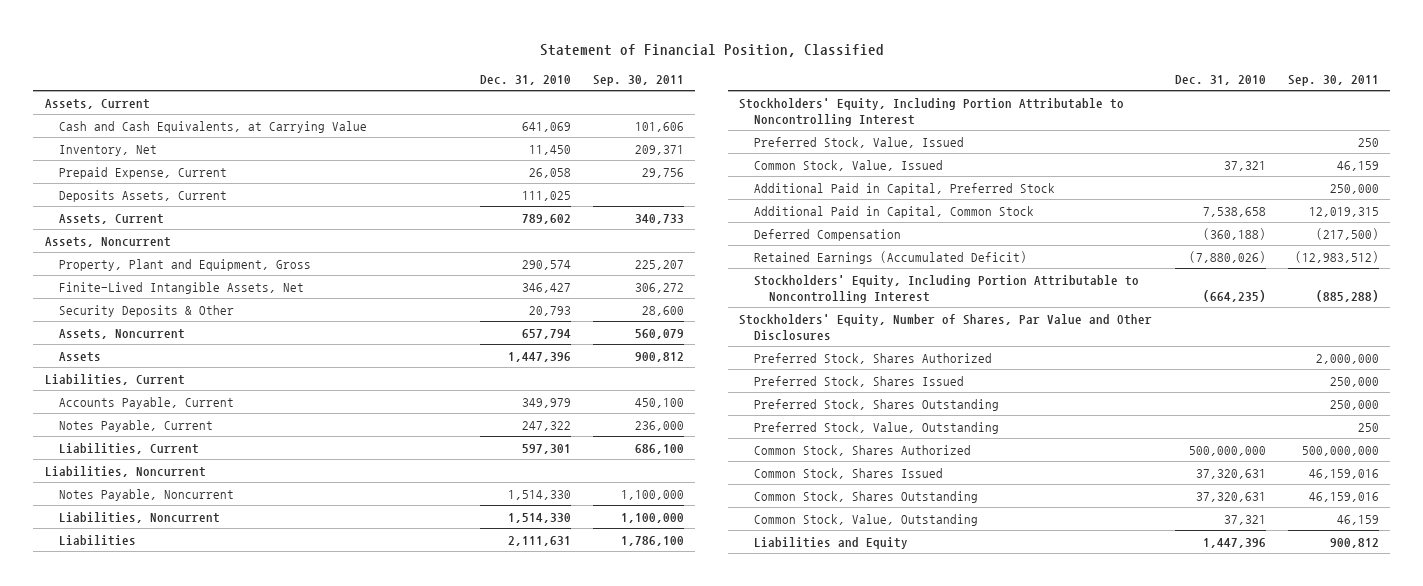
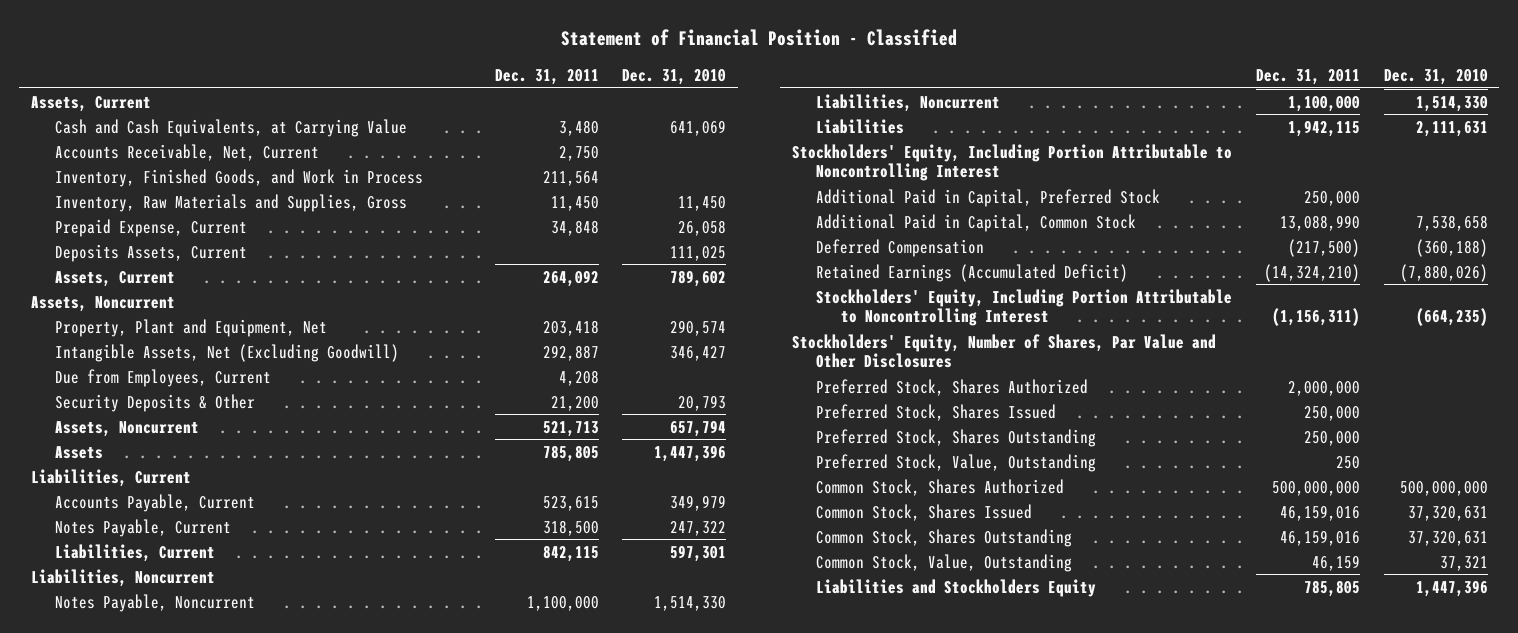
[539,43,884,57] Statement of Financial Position, Classified -> [561,29,958,47] Statement of Financial Position - Classified
[593,74,685,86] Sep. 30, 2011 -> none
none -> [494,68,599,85] Dec. 31, 2011
none -> [55,143,320,161] Accounts Receivable, Net, Current
none -> [55,168,424,187] Inventory, Finished Goods, and Work in Process
[59,144,158,156] Inventory, Net -> [55,193,408,212] Inventory, Raw Materials and Supplies, Gross
[59,258,312,271] Property, Plant and Equipment, Gross -> [55,318,328,337] Property, Plant and Equipment, Net
[59,281,305,294] Finite-Lived Intangible Assets, Net -> [55,343,400,362] Intangible Assets, Net (Excluding Goodwill)
none -> [55,368,272,387] Due from Employees, Current
[753,136,964,148] Preferred Stock, Value, Issued -> none
[753,159,943,171] Common Stock, Value, Issued -> none
[753,536,908,549] Liabilities and Equity -> [816,578,1097,597] Liabilities and Stockholders Equity

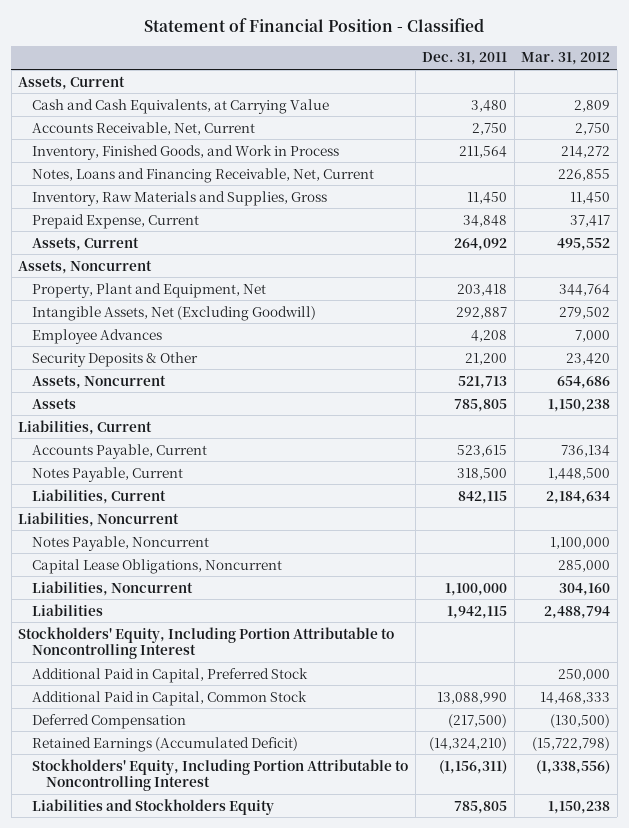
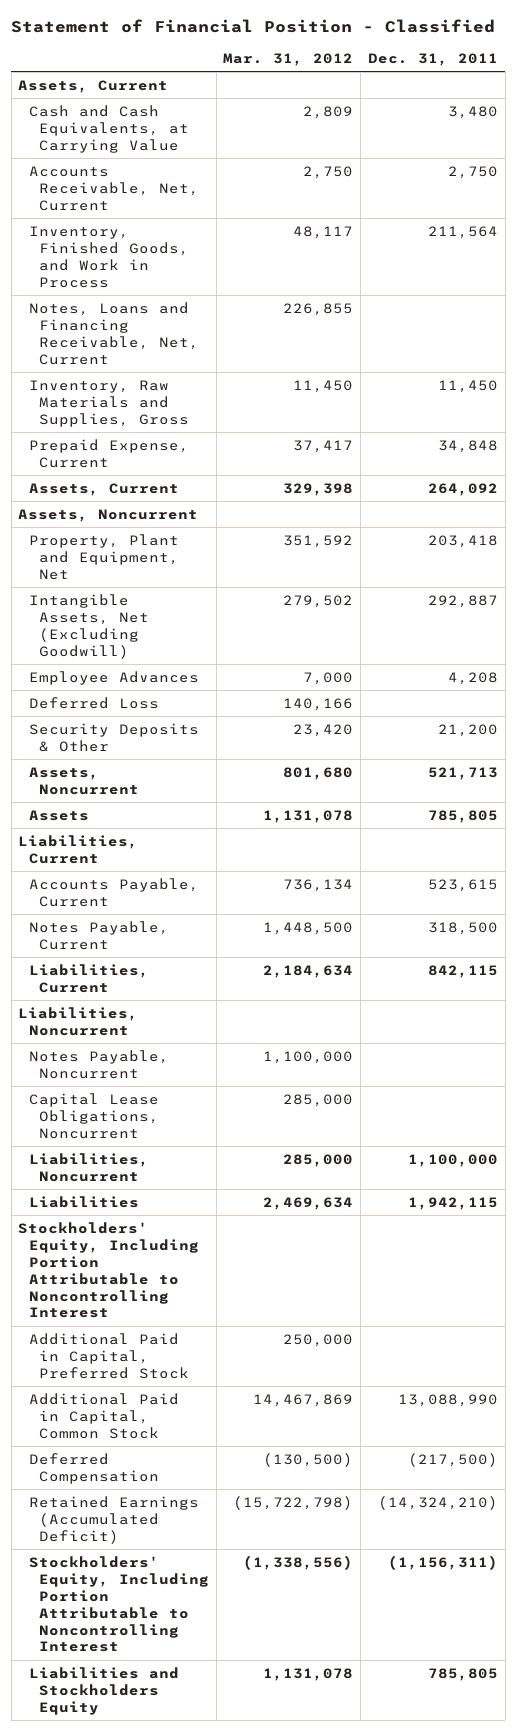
[561,145,611,158] 214,272 -> [293,225,354,239] 48,117
[557,237,611,251] 495,552 -> [283,482,354,496] 329,398
[559,283,611,296] 344,764 -> [283,534,354,548] 351,592
none -> [28,696,159,709] Deferred Loss
[557,375,611,389] 654,686 -> [283,766,354,780] 801,680
[548,398,611,412] 1,150,238 -> [263,809,354,823] 1,131,078
[559,582,611,596] 304,160 -> [283,1153,354,1167] 285,000
[544,605,611,619] 2,488,794 -> [263,1196,354,1210] 2,469,634
[540,691,611,704] 14,468,333 -> [253,1393,354,1407] 14,467,869
[548,800,611,814] 1,150,238 -> [263,1667,354,1681] 1,131,078

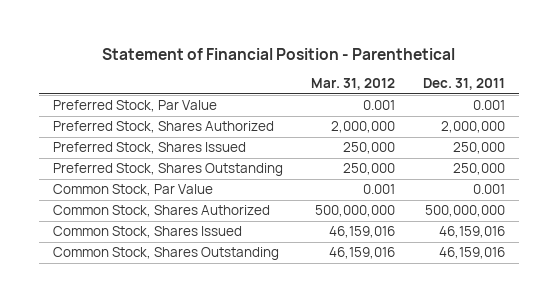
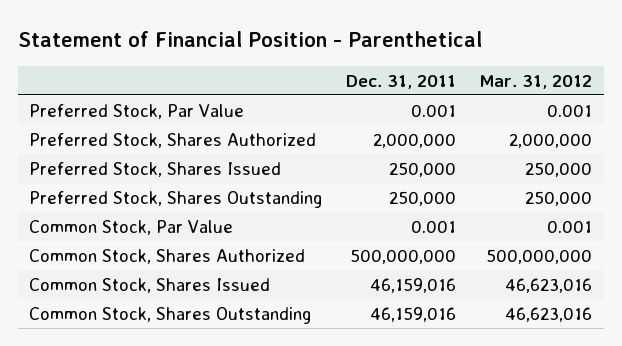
[328,226,395,239] 46,159,016 -> [505,277,593,293] 46,623,016
[328,247,395,260] 46,159,016 -> [505,306,593,322] 46,623,016

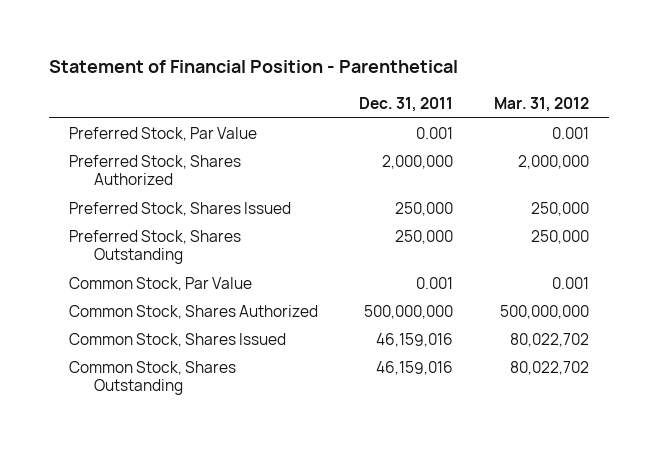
[505,277,593,293] 46,623,016 -> [509,332,589,347] 80,022,702
[505,306,593,322] 46,623,016 -> [509,360,589,375] 80,022,702

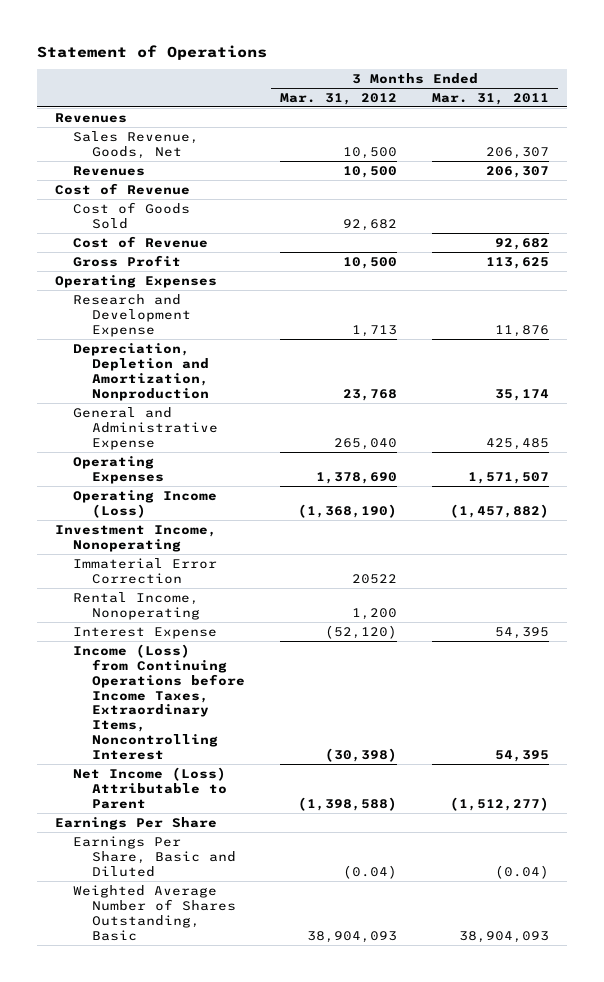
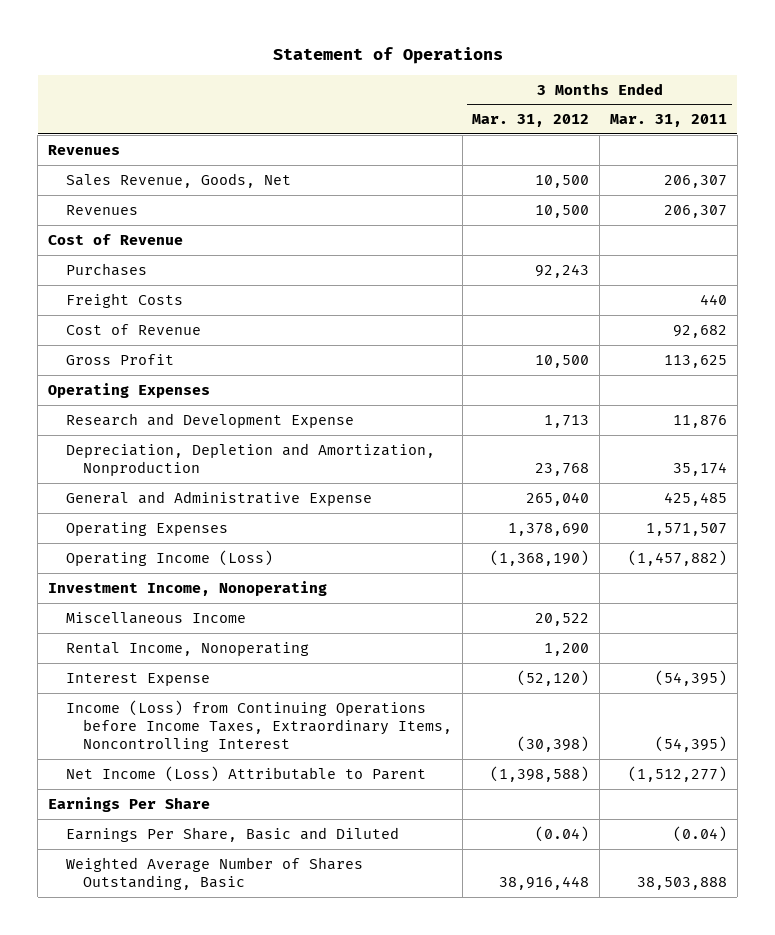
[73,201,191,229] Cost of Goods Sold -> none
none -> [65,262,147,276] Purchases
none -> [65,292,183,308] Freight Costs
[73,557,218,584] Immaterial Error Correction -> none
none -> [65,611,246,624] Miscellaneous Income
[495,626,550,639] 54,395 -> [654,669,727,686] (54,395)
[495,750,550,763] 54,395 -> [654,736,727,753] (54,395)
[307,930,398,943] 38,904,093 -> [499,876,590,891] 38,916,448
[459,930,550,943] 38,904,093 -> [636,877,727,891] 38,503,888

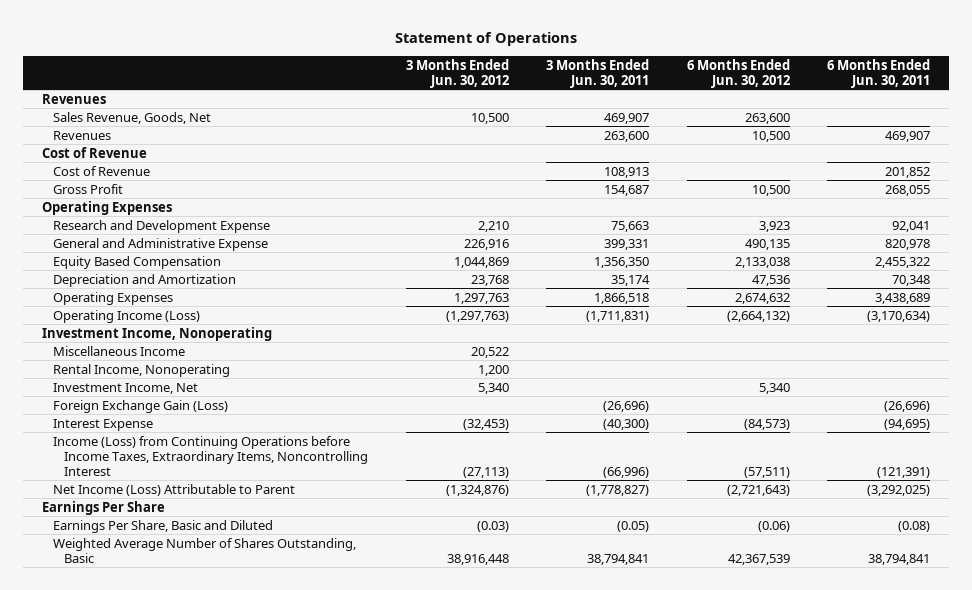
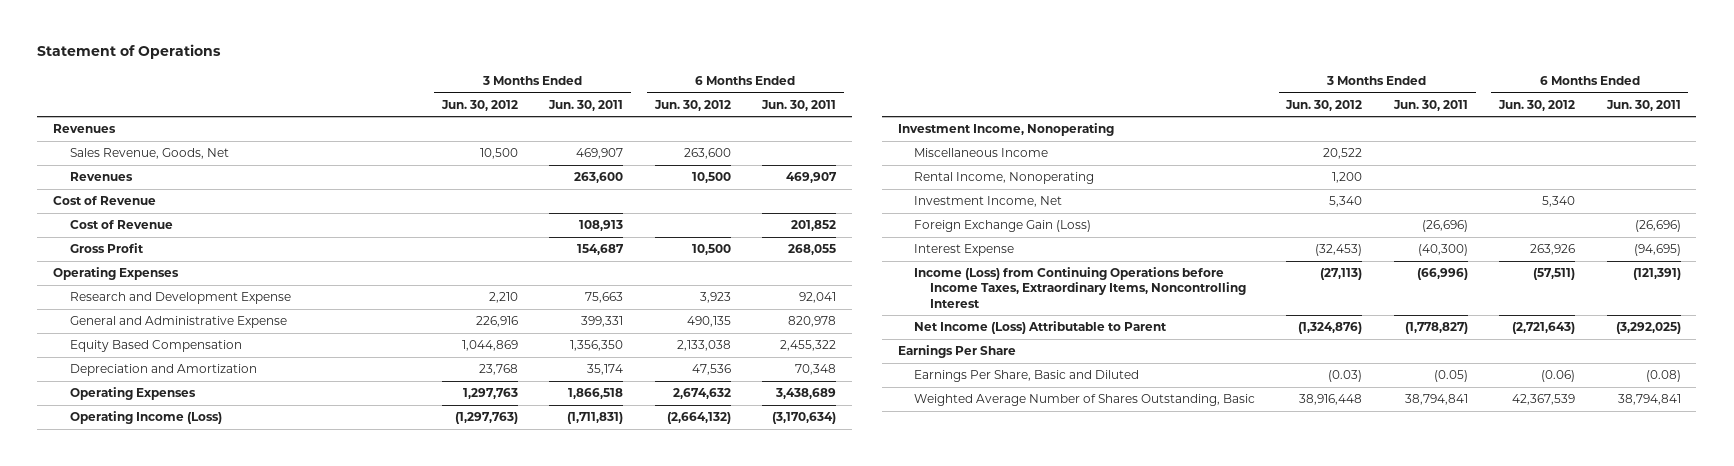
[743,418,790,430] (84,573) -> [1530,244,1576,256] 263,926

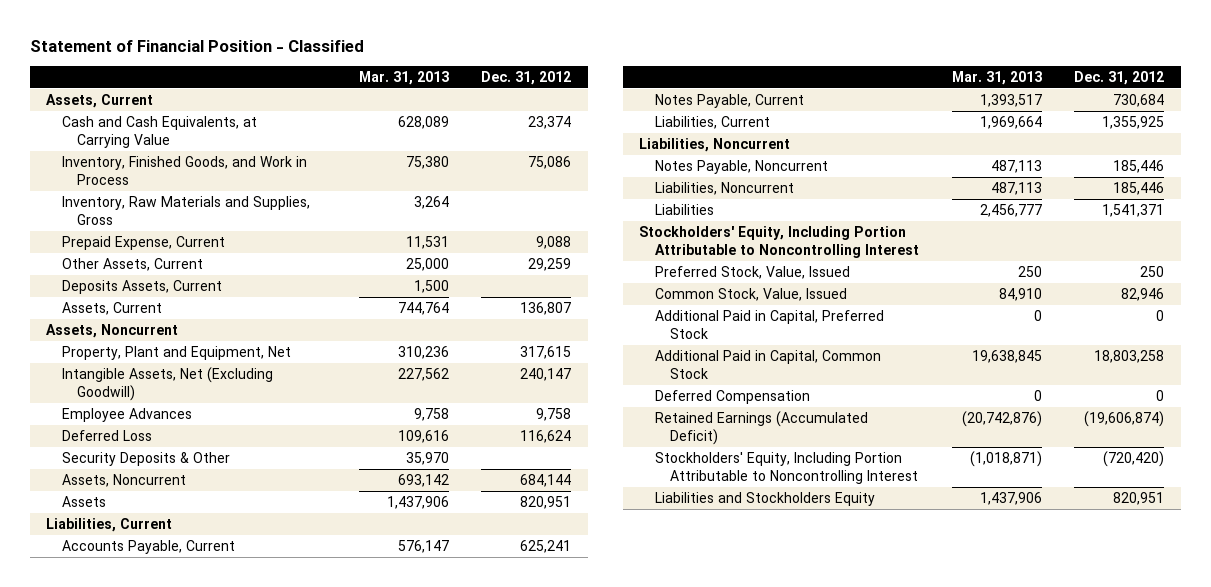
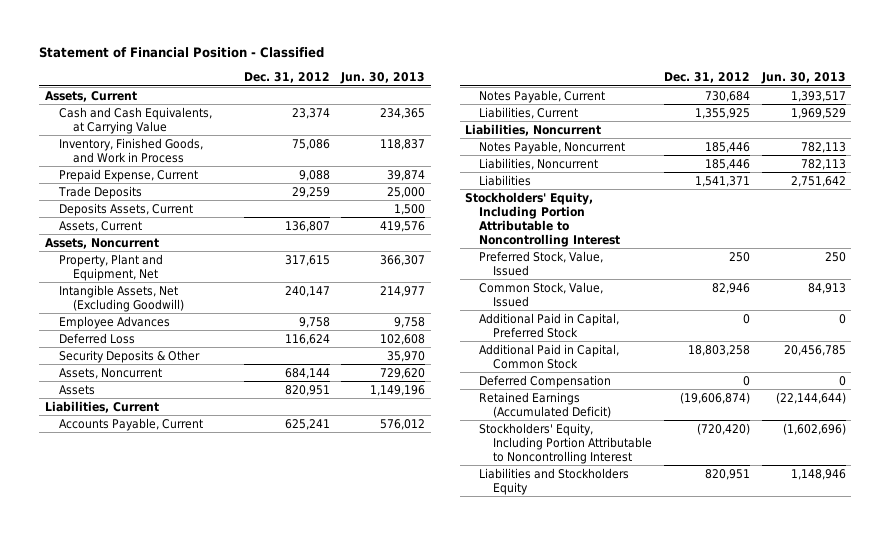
[358,71,449,86] Mar. 31, 2013 -> none
none -> [340,72,426,85] Jun. 30, 2013
[61,195,310,225] Inventory, Raw Materials and Supplies, Gross -> none
[61,257,203,271] Other Assets, Current -> [58,185,143,199] Trade Deposits

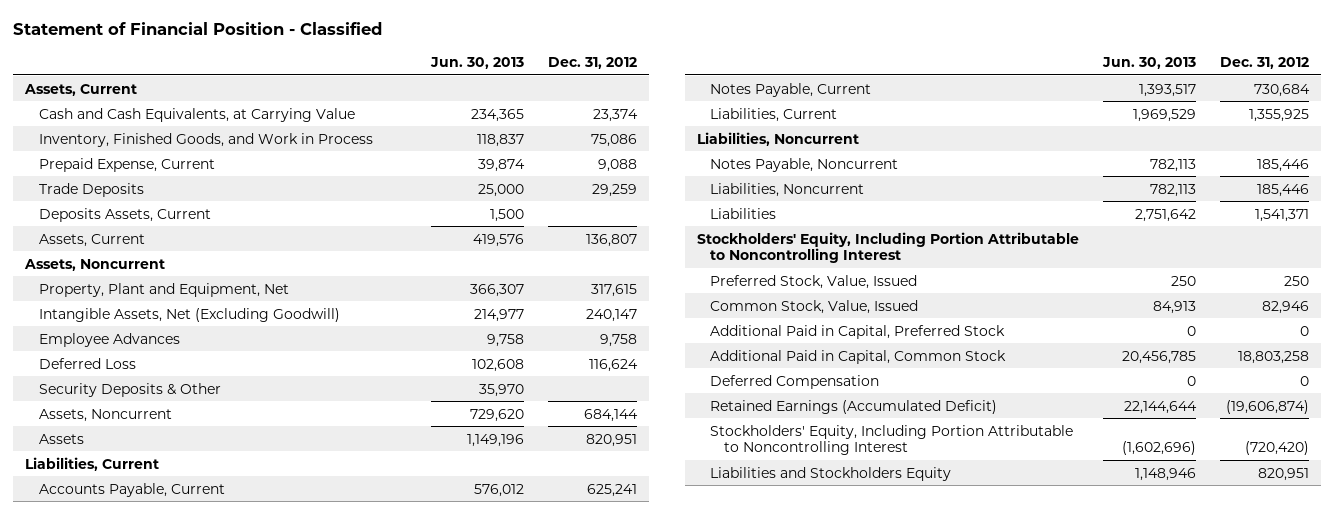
[775,391,846,404] (22,144,644) -> [1123,400,1197,414] 22,144,644

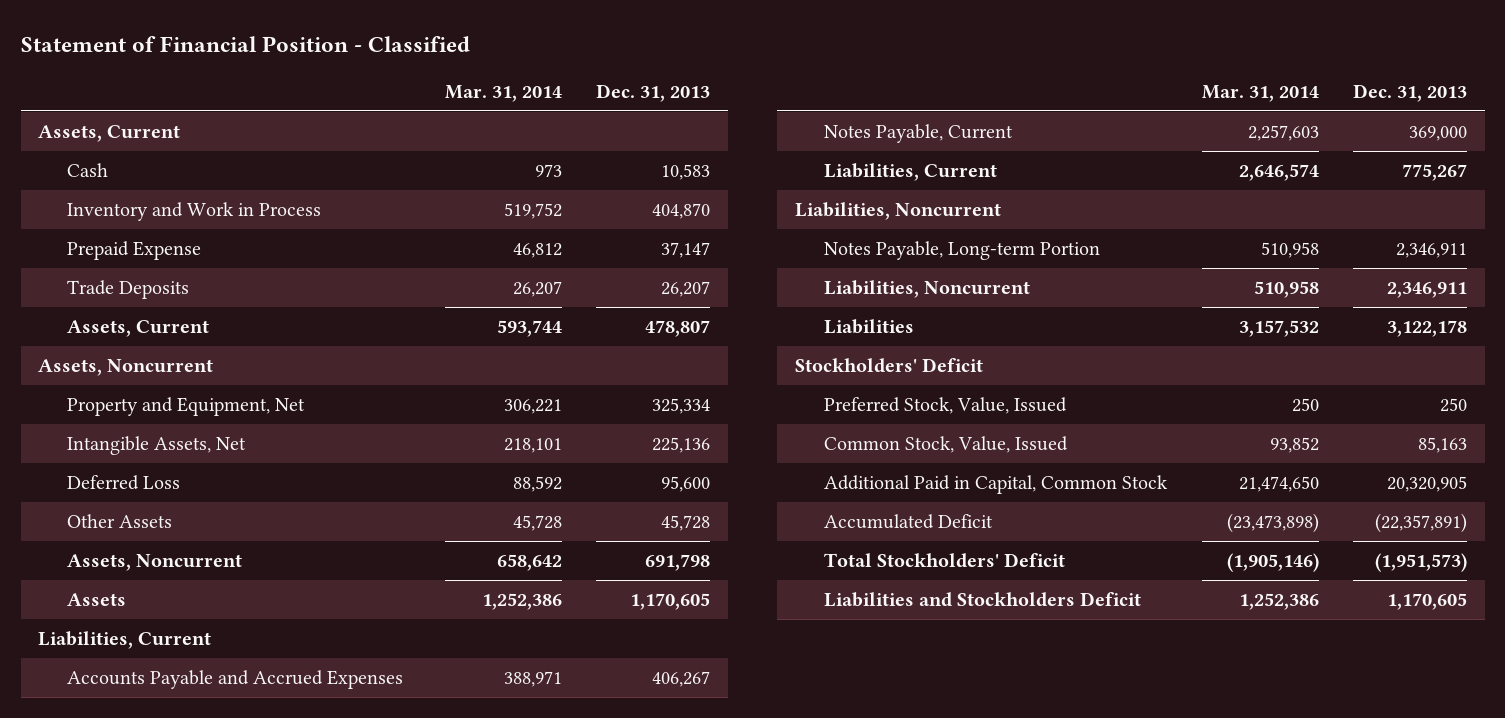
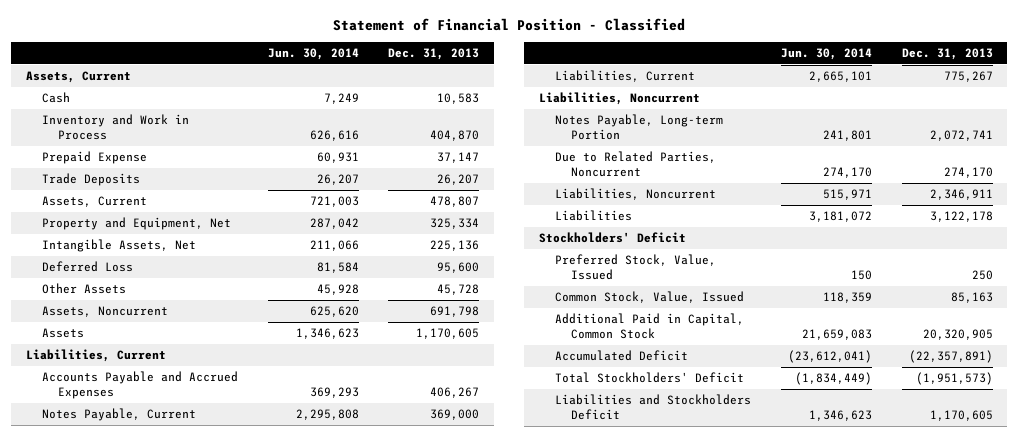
[444,84,562,102] Mar. 31, 2014 -> none
none -> [267,48,359,61] Jun. 30, 2014
[37,359,213,377] Assets, Noncurrent -> none
[1396,243,1468,259] 2,346,911 -> [929,130,993,142] 2,072,741
none -> [554,150,716,178] Due to Related Parties, Noncurrent

